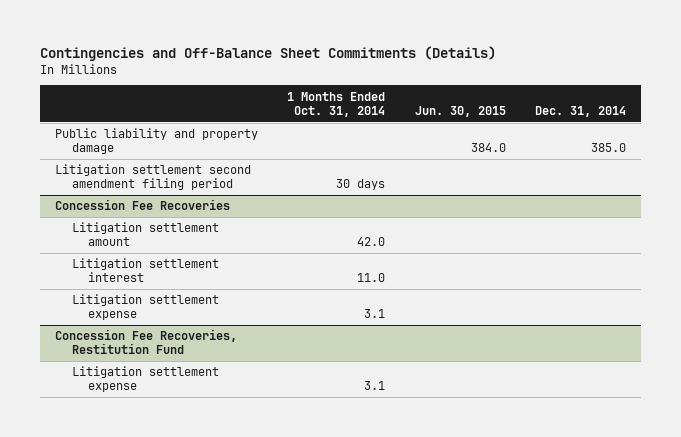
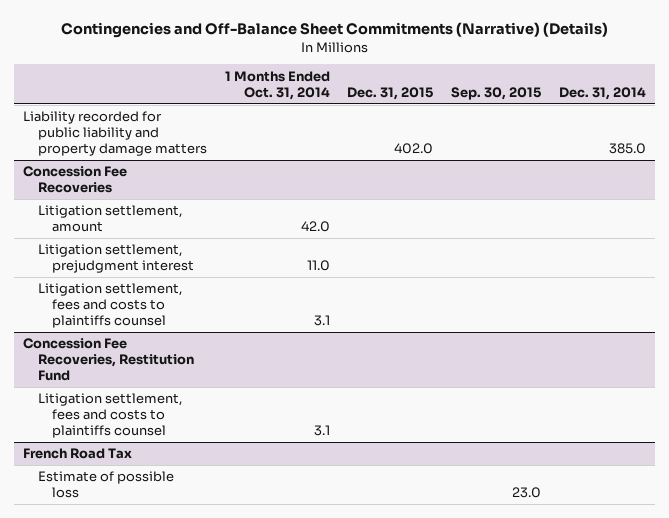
[40,46,497,62] Contingencies and Off-Balance Sheet Commitments (Details) -> [60,22,608,39] Contingencies and Off-Balance Sheet Commitments (Narrative) (Details)
[414,105,506,117] Jun. 30, 2015 -> none
none -> [347,86,434,100] Dec. 31, 2015
none -> [451,86,542,100] Sep. 30, 2015
[54,164,251,191] Litigation settlement second amendment filing period -> none
[54,128,258,155] Public liability and property damage -> [23,111,207,157] Liability recorded for public liability and property damage matters
[71,222,219,247] Litigation settlement amount -> [37,205,182,233] Litigation settlement, amount
[71,258,219,283] Litigation settlement interest -> [37,244,195,274] Litigation settlement, prejudgment interest
[71,294,219,321] Litigation settlement expense -> [37,283,182,329] Litigation settlement, fees and costs to plaintiffs counsel
[71,366,219,393] Litigation settlement expense -> [37,393,182,439] Litigation settlement, fees and costs to plaintiffs counsel
none -> [23,448,133,460] French Road Tax
none -> [37,471,174,499] Estimate of possible loss

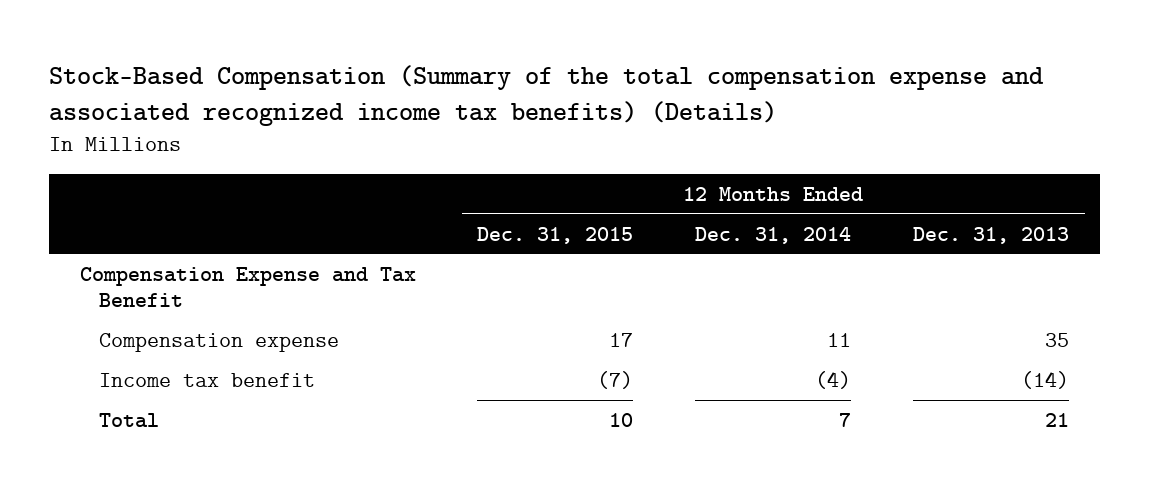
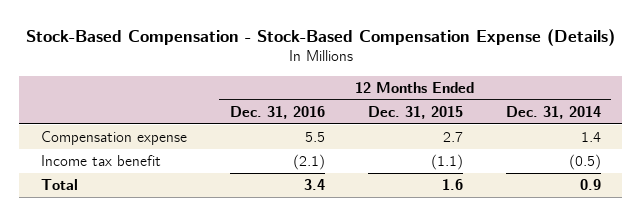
[48,65,1044,126] Stock-Based Compensation (Summary of the total compensation expense and associated recognized income tax benefits) (Details) -> [25,28,615,46] Stock-Based Compensation - Stock-Based Compensation Expense (Details)
[913,226,1070,244] Dec. 31, 2013 -> none
none -> [229,105,325,119] Dec. 31, 2016
[79,266,416,308] Compensation Expense and Tax Benefit -> none
[609,332,634,347] 17 -> [442,132,463,143] 2.7
[827,332,852,347] 11 -> [580,132,601,143] 1.4
[597,370,634,389] (7) -> [430,154,463,171] (1.1)
[815,370,852,389] (4) -> [568,154,601,171] (0.5)
[609,412,634,427] 10 -> [441,179,463,191] 1.6
[839,412,852,427] 7 -> [579,179,601,191] 0.9

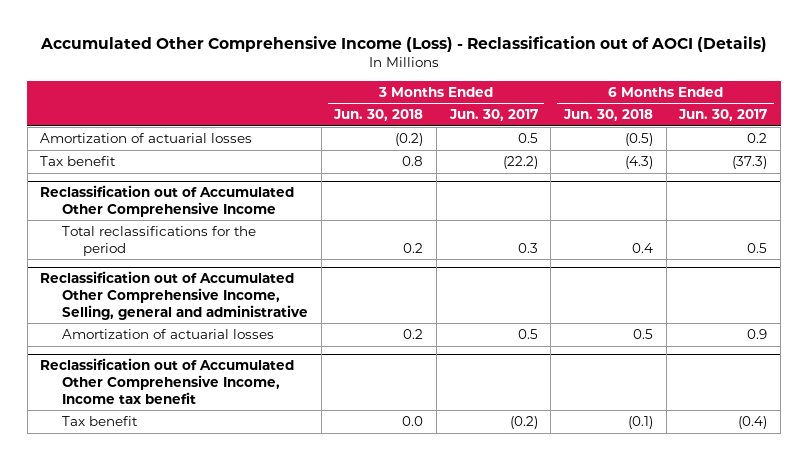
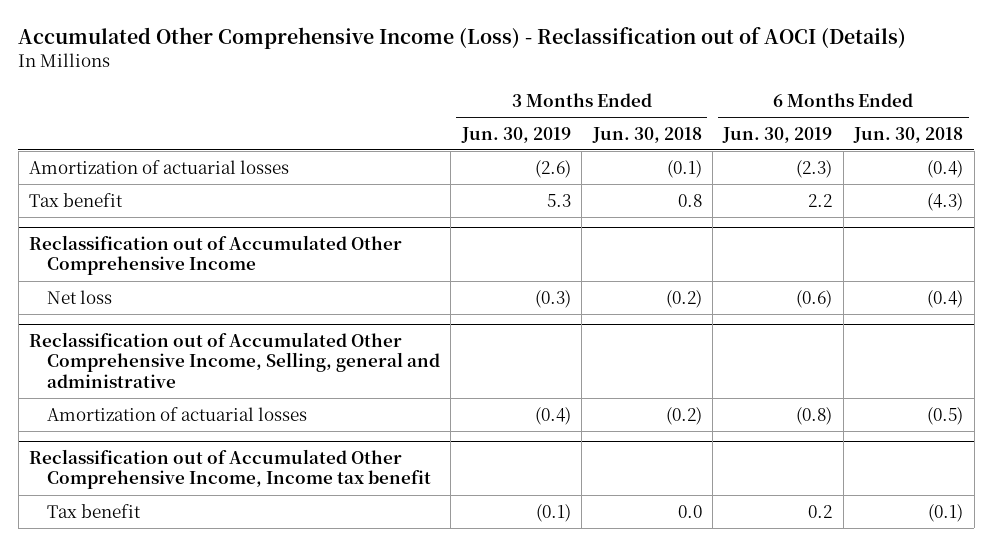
[448,109,538,122] Jun. 30, 2017 -> none
[678,109,768,122] Jun. 30, 2017 -> none
none -> [460,126,571,143] Jun. 30, 2019
none -> [722,126,833,143] Jun. 30, 2019
[395,133,424,147] (0.2) -> [666,159,702,178] (0.1)
[624,133,653,147] (0.5) -> [927,159,964,178] (0.4)
[61,226,256,256] Total reclassifications for the period -> none
none -> [47,289,113,304] Net loss
[403,329,424,340] 0.2 -> [665,406,702,425] (0.2)
[632,329,653,340] 0.5 -> [927,406,964,425] (0.5)

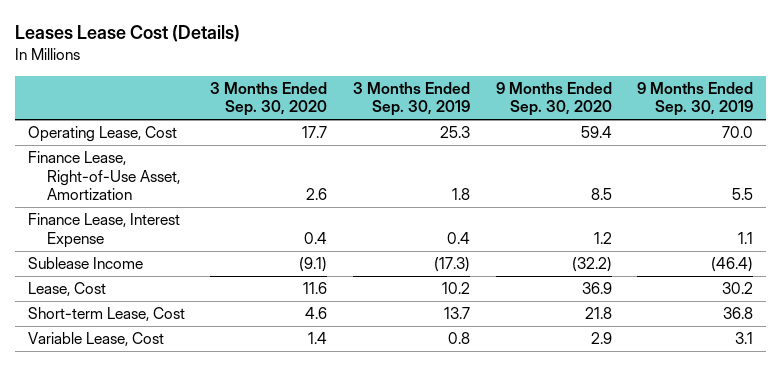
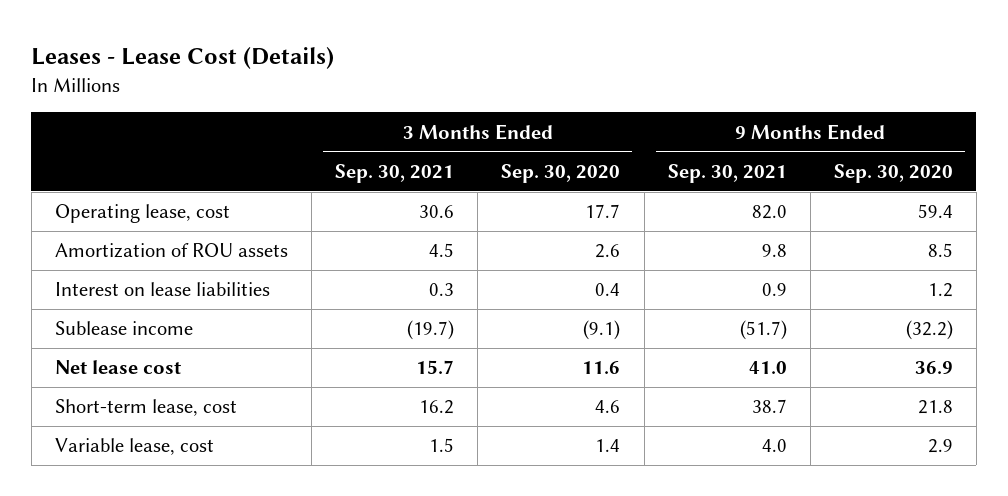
[15,25,241,43] Leases Lease Cost (Details) -> [31,46,335,69] Leases - Lease Cost (Details)
[353,81,471,117] 3 Months Ended Sep. 30, 2019 -> none
[637,81,754,117] 9 Months Ended Sep. 30, 2019 -> none
none -> [335,163,455,183] Sep. 30, 2021
none -> [667,163,787,183] Sep. 30, 2021
[27,126,177,143] Operating Lease, Cost -> [55,204,231,224] Operating lease, cost
[27,151,181,201] Finance Lease, Right-of-Use Asset, Amortization -> [55,243,289,259] Amortization of ROU assets
[27,213,180,248] Finance Lease, Interest Expense -> [55,282,271,297] Interest on lease liabilities
[27,257,143,270] Sublease Income -> [55,321,194,336] Sublease income
[27,282,106,297] Lease, Cost -> [55,360,182,375] Net lease cost
[27,307,185,322] Short-term Lease, Cost -> [55,399,238,417] Short-term lease, cost
[27,332,164,347] Variable Lease, Cost -> [55,438,215,456] Variable lease, cost

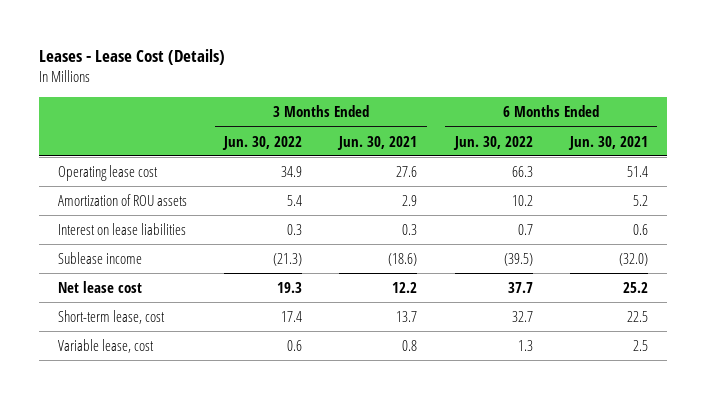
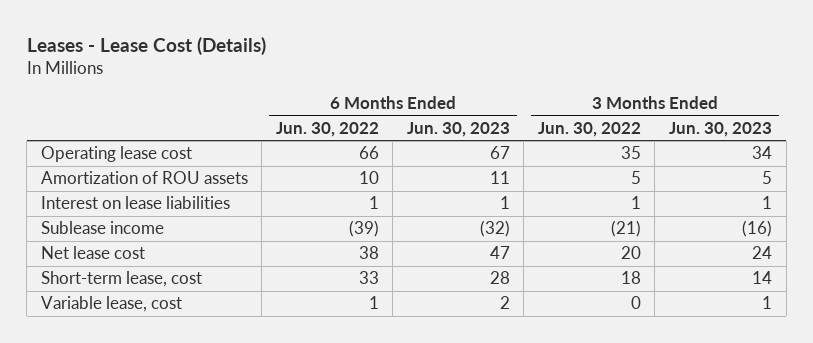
[337,135,418,150] Jun. 30, 2021 -> none
[567,135,648,150] Jun. 30, 2021 -> none
none -> [406,121,510,137] Jun. 30, 2023
none -> [668,121,772,137] Jun. 30, 2023
[280,165,302,177] 34.9 -> [620,146,641,160] 35
[511,165,533,177] 66.3 -> [358,146,379,160] 66
[286,194,302,206] 5.4 -> [630,171,641,185] 5
[511,194,533,206] 10.2 -> [358,171,379,185] 10
[286,223,302,235] 0.3 -> [630,196,641,210] 1
[517,223,533,235] 0.7 -> [368,196,379,210] 1
[272,252,302,266] (21.3) -> [610,220,641,238] (21)
[503,252,533,266] (39.5) -> [348,220,379,238] (39)
[276,281,302,293] 19.3 -> [620,246,641,260] 20
[507,281,533,293] 37.7 -> [358,246,379,260] 38
[280,310,302,322] 17.4 -> [620,271,641,285] 18
[511,310,533,322] 32.7 -> [358,271,379,285] 33
[286,339,302,351] 0.6 -> [630,296,641,310] 0
[517,339,533,351] 1.3 -> [368,296,379,310] 1

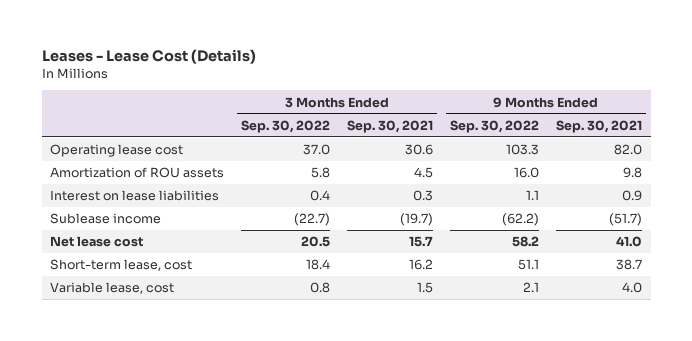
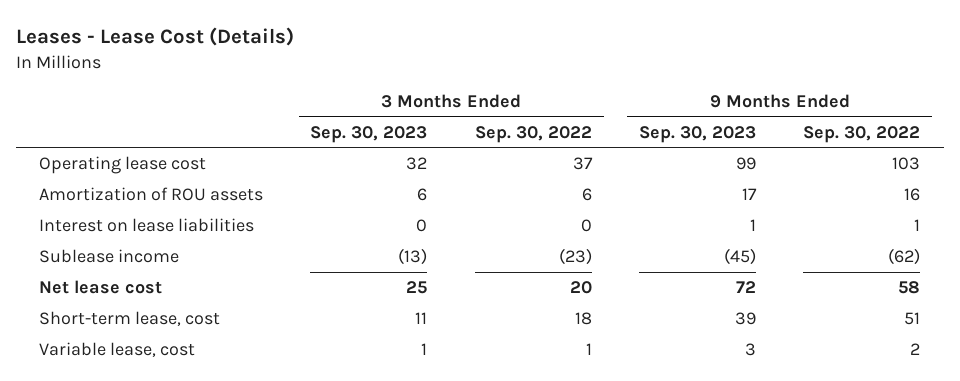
[347,119,434,133] Sep. 30, 2021 -> none
[556,119,643,133] Sep. 30, 2021 -> none
none -> [310,125,428,143] Sep. 30, 2023
none -> [639,125,757,143] Sep. 30, 2023
[303,144,331,156] 37.0 -> [572,157,593,171] 37
[506,144,540,156] 103.3 -> [892,157,921,171] 103
[311,167,331,179] 5.8 -> [581,188,592,202] 6
[514,167,540,179] 16.0 -> [904,188,921,202] 16
[310,190,331,202] 0.4 -> [580,219,592,233] 0
[526,190,540,201] 1.1 -> [914,219,921,232] 1
[294,213,331,227] (22.7) -> [558,248,592,266] (23)
[502,213,540,227] (62.2) -> [888,248,921,266] (62)
[301,236,331,248] 20.5 -> [569,281,592,295] 20
[512,236,540,248] 58.2 -> [898,281,921,295] 58
[306,259,331,271] 18.4 -> [574,312,592,326] 18
[518,259,540,271] 51.1 -> [904,312,921,326] 51
[310,282,331,294] 0.8 -> [585,343,592,356] 1
[523,282,540,293] 2.1 -> [910,343,921,356] 2

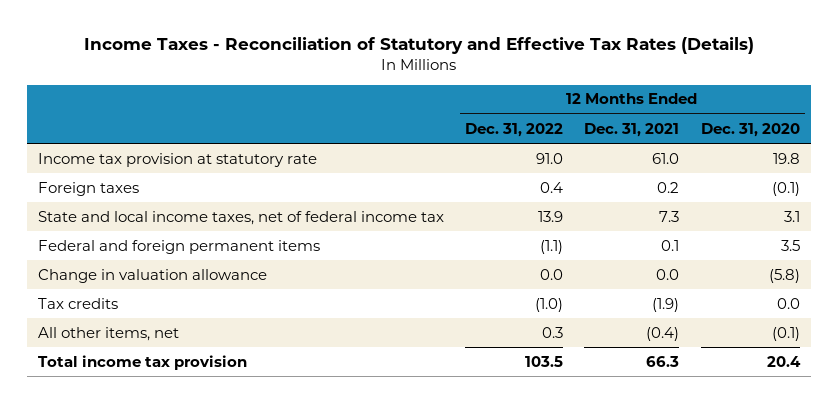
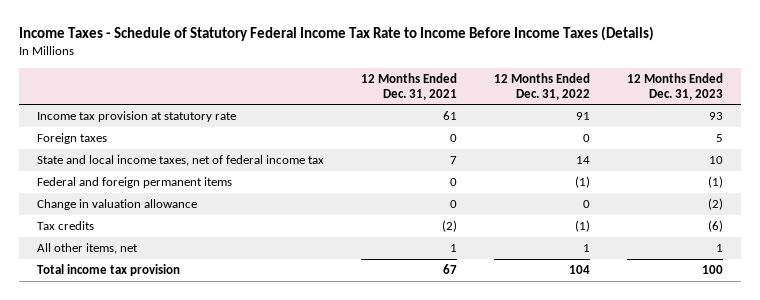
[83,36,754,54] Income Taxes - Reconciliation of Statutory and Effective Tax Rates (Details) -> [18,26,654,42] Income Taxes - Schedule of Statutory Federal Income Tax Rate to Income Before Income Taxes (Details)
[700,122,800,137] Dec. 31, 2020 -> none
none -> [626,72,723,100] 12 Months Ended Dec. 31, 2023
[536,152,564,164] 91.0 -> [575,112,590,121] 91
[652,152,680,164] 61.0 -> [443,111,458,121] 61
[540,181,564,193] 0.4 -> [582,134,590,143] 0
[657,181,680,193] 0.2 -> [450,134,458,143] 0
[538,210,564,222] 13.9 -> [575,156,590,165] 14
[659,210,680,222] 7.3 -> [450,156,458,165] 7
[540,239,564,254] (1.1) -> [574,176,590,189] (1)
[661,239,680,251] 0.1 -> [450,178,458,187] 0
[540,268,564,280] 0.0 -> [582,200,590,209] 0
[656,268,680,280] 0.0 -> [450,200,458,209] 0
[535,297,564,312] (1.0) -> [574,220,590,233] (1)
[652,297,680,312] (1.9) -> [442,220,458,233] (2)
[542,326,564,338] 0.3 -> [582,244,590,253] 1
[646,326,680,341] (0.4) -> [450,244,458,253] 1
[525,355,564,367] 103.5 -> [568,265,590,275] 104
[646,355,680,367] 66.3 -> [443,264,458,275] 67

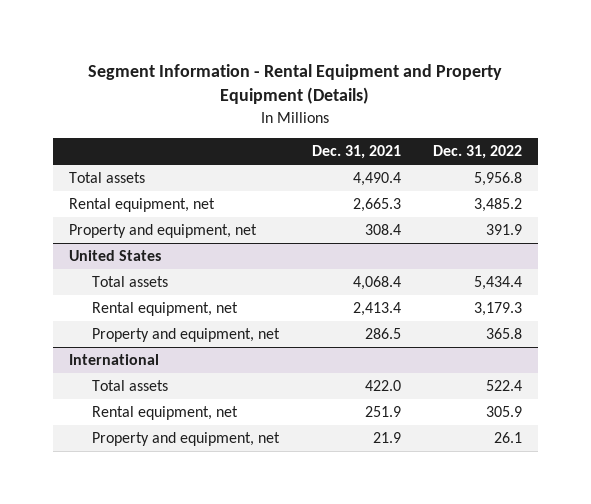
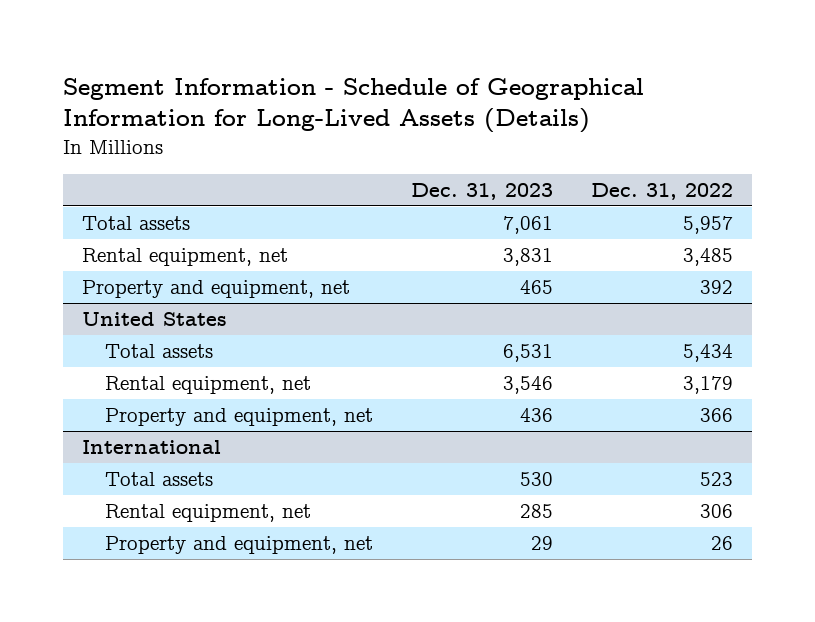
[88,64,503,105] Segment Information - Rental Equipment and Property Equipment (Details) -> [63,77,645,134] Segment Information - Schedule of Geographical Information for Long-Lived Assets (Details)
[311,145,401,160] Dec. 31, 2021 -> none
none -> [410,182,553,200] Dec. 31, 2023
[473,172,522,187] 5,956.8 -> [682,215,733,234] 5,957
[473,198,522,213] 3,485.2 -> [682,247,733,266] 3,485
[485,224,522,236] 391.9 -> [699,279,733,294] 392
[473,276,522,291] 5,434.4 -> [682,343,733,362] 5,434
[473,302,522,317] 3,179.3 -> [682,375,733,394] 3,179
[485,328,522,340] 365.8 -> [699,407,733,422] 366
[485,380,522,392] 522.4 -> [699,471,733,486] 523
[485,406,522,418] 305.9 -> [699,503,733,518] 306
[493,432,522,444] 26.1 -> [710,535,733,550] 26

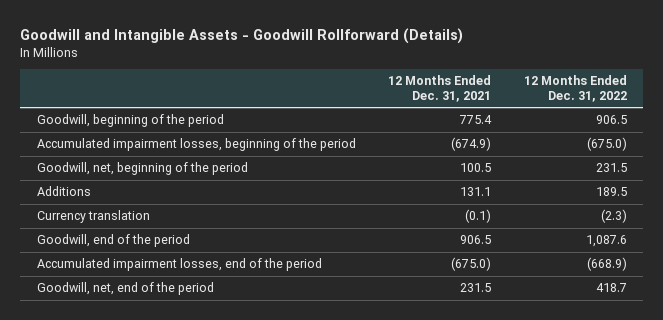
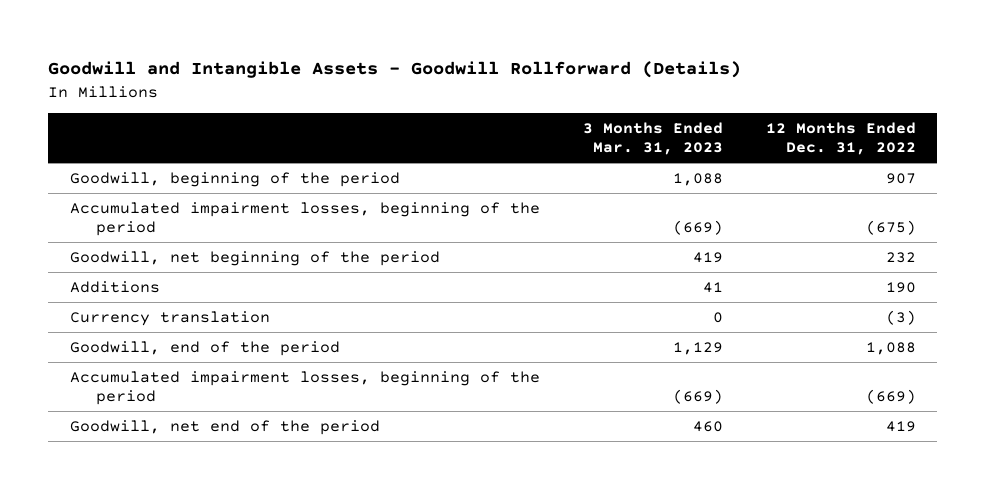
[388,75,492,102] 12 Months Ended Dec. 31, 2021 -> none
none -> [582,121,723,156] 3 Months Ended Mar. 31, 2023
[595,115,627,125] 906.5 -> [885,172,916,184] 907
[586,137,627,152] (675.0) -> [865,220,916,236] (675)
[36,162,248,176] Goodwill, net, beginning of the period -> [69,250,440,266] Goodwill, net beginning of the period
[595,163,627,173] 231.5 -> [885,251,916,263] 232
[595,187,627,197] 189.5 -> [885,281,916,293] 190
[600,209,627,224] (2.3) -> [885,309,916,325] (3)
[585,235,627,248] 1,087.6 -> [865,341,916,355] 1,088
[36,258,322,272] Accumulated impairment losses, end of the period -> [69,370,540,406] Accumulated impairment losses, beginning of the period
[586,257,627,272] (668.9) -> [865,389,916,405] (669)
[36,282,214,296] Goodwill, net, end of the period -> [69,419,380,435] Goodwill, net end of the period
[595,283,627,293] 418.7 -> [885,420,916,432] 419

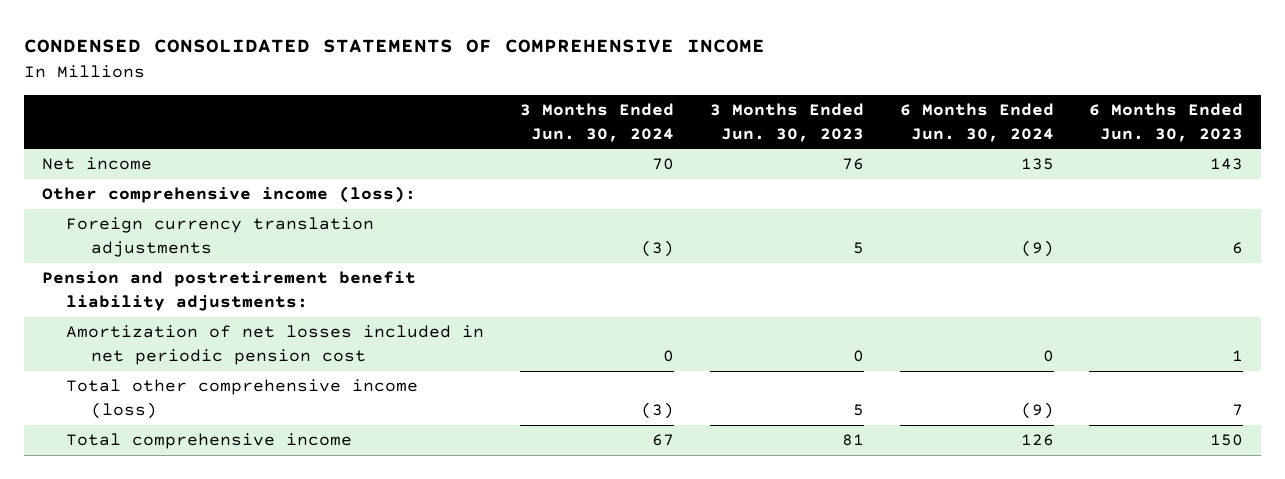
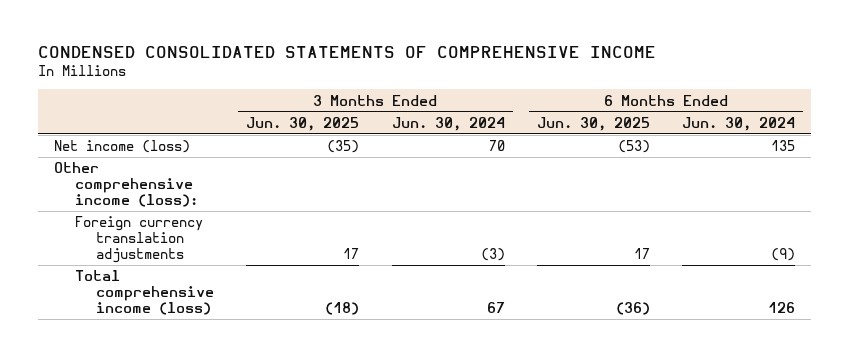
[709,103,864,142] 3 Months Ended Jun. 30, 2023 -> none
[1089,103,1244,142] 6 Months Ended Jun. 30, 2023 -> none
none -> [246,116,360,131] Jun. 30, 2025
none -> [536,116,650,131] Jun. 30, 2025
[41,157,152,171] Net income -> [53,140,190,154] Net income (loss)
[41,271,416,311] Pension and postretirement benefit liability adjustments: -> none
[66,325,485,365] Amortization of net losses included in net periodic pension cost -> none
[66,379,419,419] Total other comprehensive income (loss) -> none
[66,433,353,450] Total comprehensive income -> [74,270,215,315] Total comprehensive income (loss)

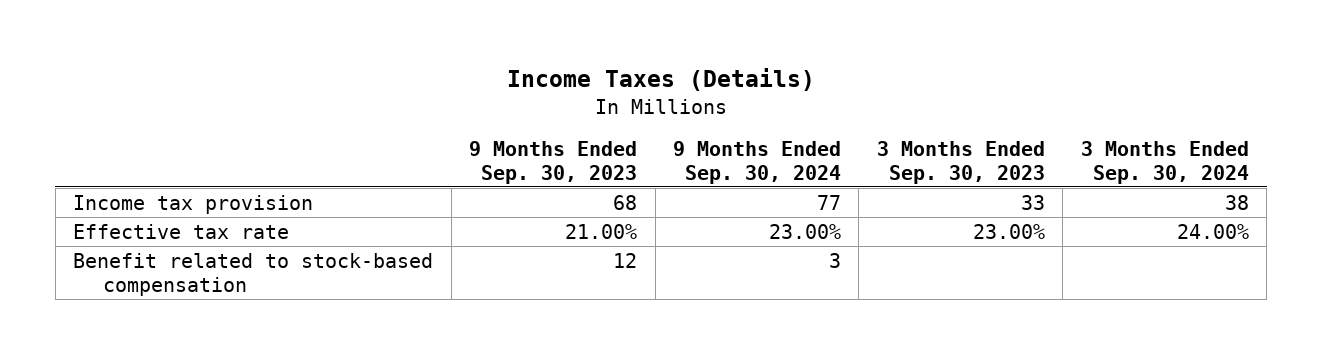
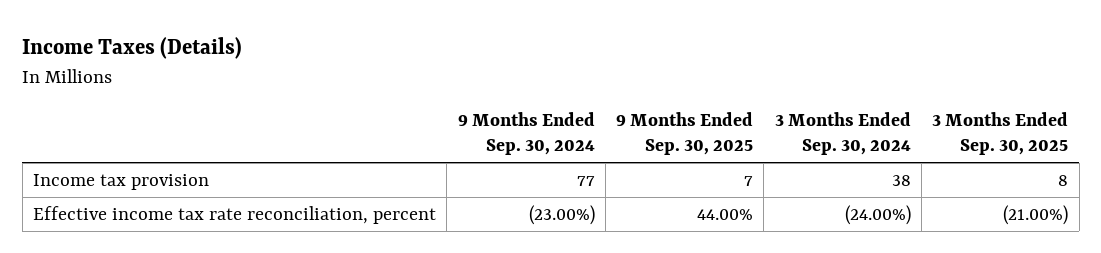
[469,140,638,184] 9 Months Ended Sep. 30, 2023 -> none
[876,140,1045,184] 3 Months Ended Sep. 30, 2023 -> none
none -> [616,112,754,156] 9 Months Ended Sep. 30, 2025
none -> [932,112,1069,156] 3 Months Ended Sep. 30, 2025
[73,252,434,296] Benefit related to stock-based compensation -> none
[73,223,290,239] Effective tax rate -> [32,205,436,224] Effective income tax rate reconciliation, percent
[769,223,842,239] 23.00% -> [528,204,595,225] (23.00%)
[1176,223,1249,239] 24.00% -> [844,204,911,225] (24.00%)

